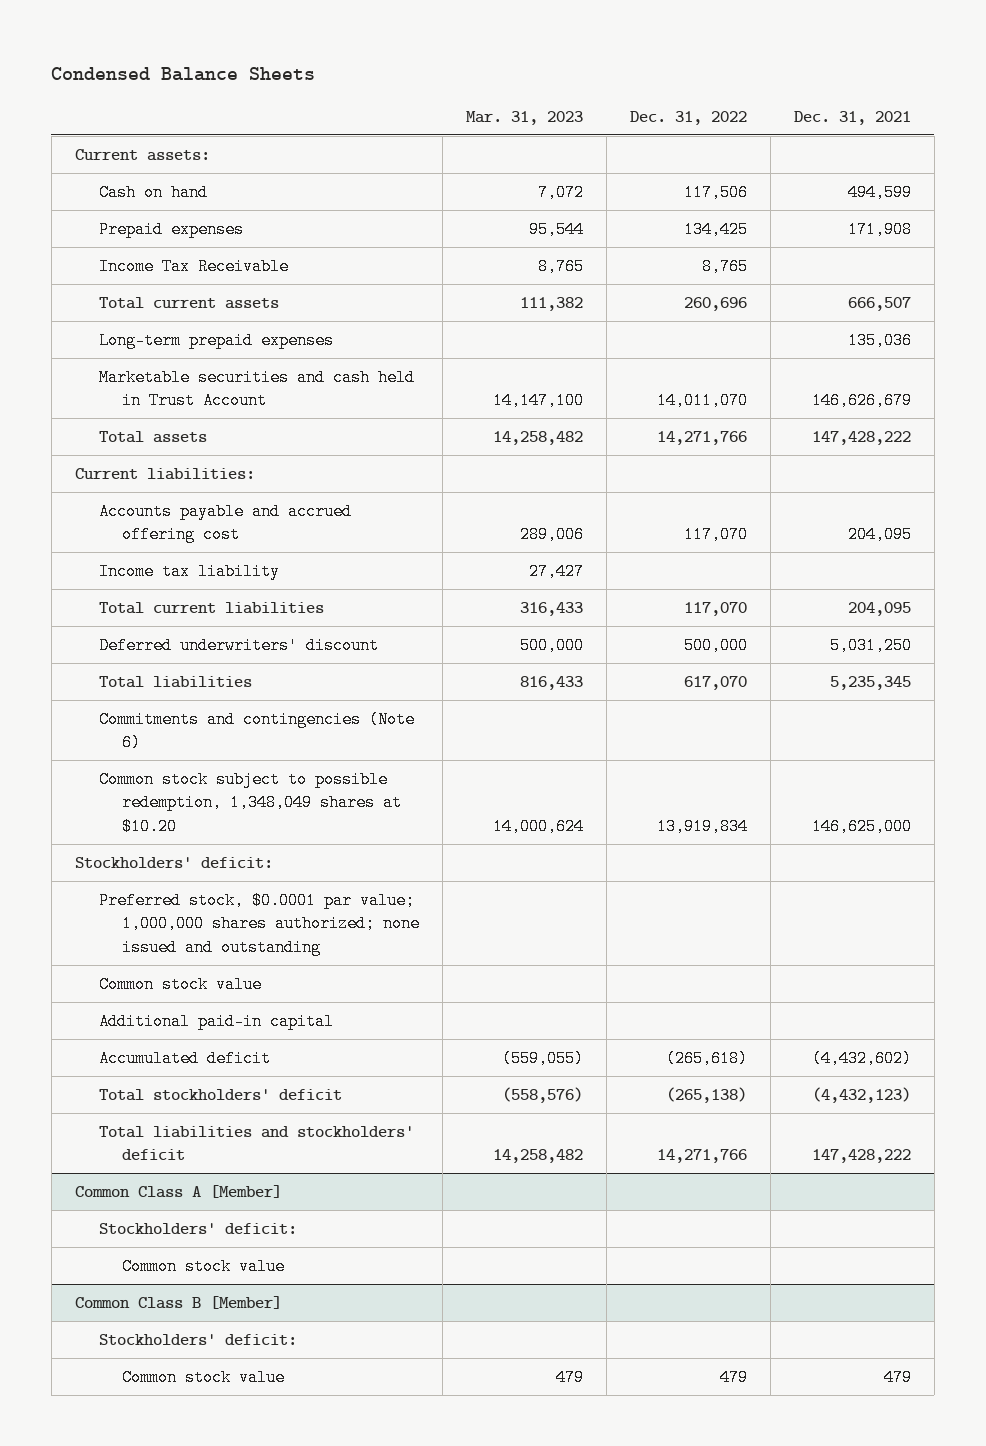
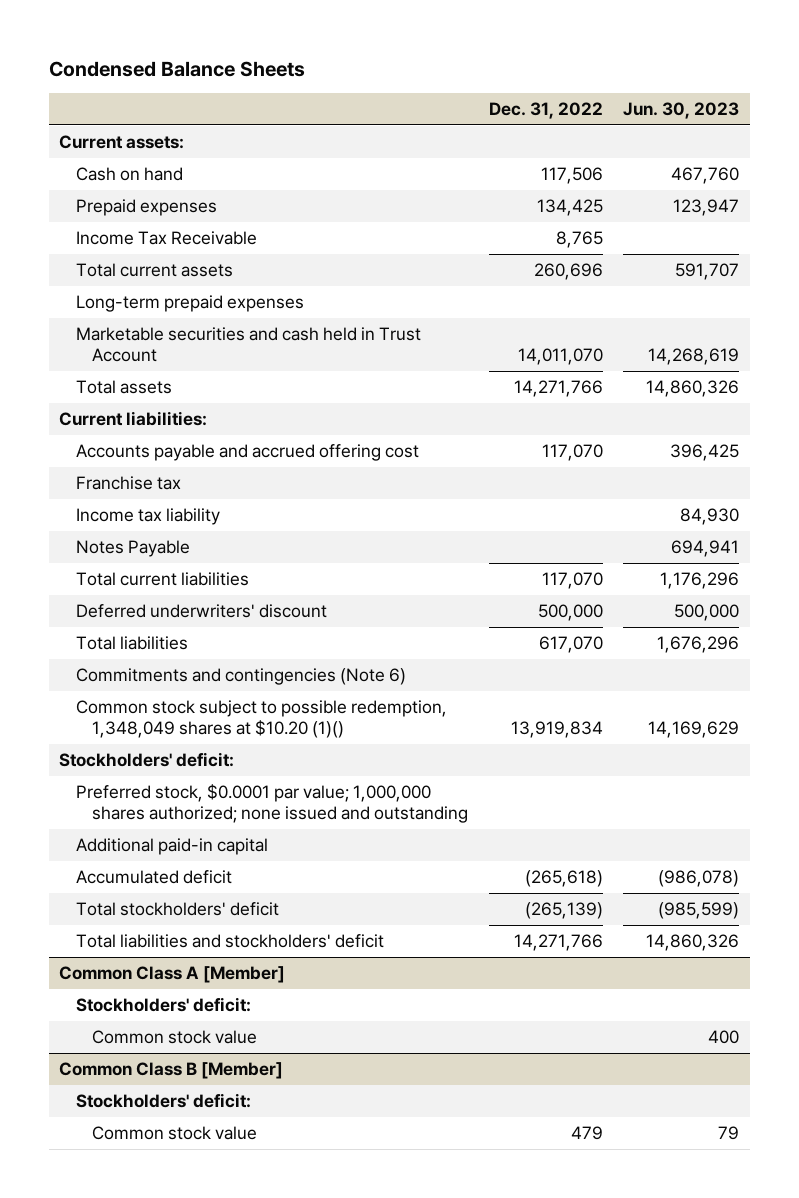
[466,110,584,125] Mar. 31, 2023 -> none
[793,110,911,125] Dec. 31, 2021 -> none
none -> [623,102,740,120] Jun. 30, 2023
none -> [75,475,181,490] Franchise tax
none -> [75,539,190,557] Notes Payable
[98,771,403,835] Common stock subject to possible redemption, 1,348,049 shares at $10.20 -> [75,699,447,739] Common stock subject to possible redemption, 1,348,049 shares at $10.20 (1)()
[98,976,262,994] Common stock value -> none
[665,1087,747,1104] (265,138) -> [524,901,603,919] (265,139)

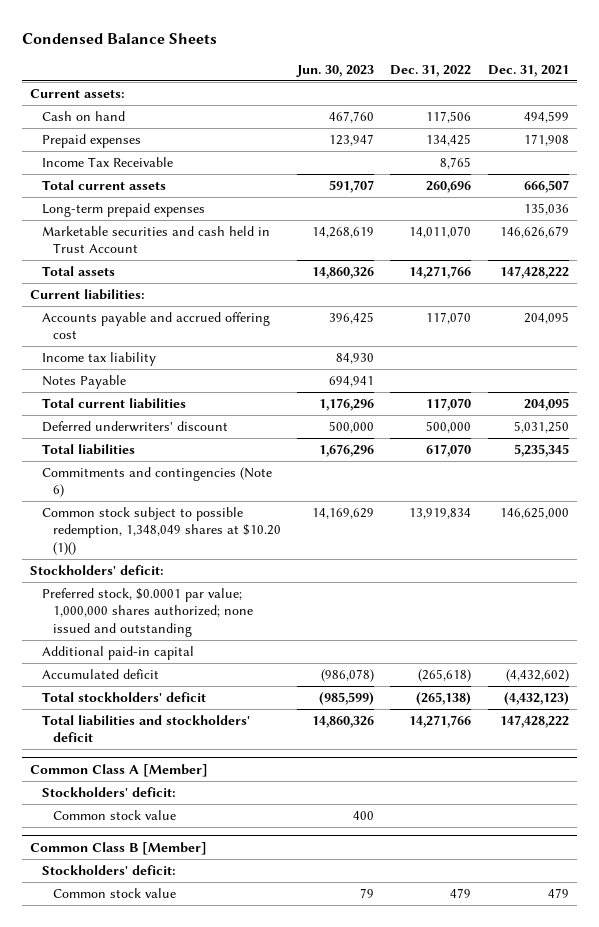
none -> [487,64,569,77] Dec. 31, 2021
[75,475,181,490] Franchise tax -> none
[524,901,603,919] (265,139) -> [416,691,472,705] (265,138)

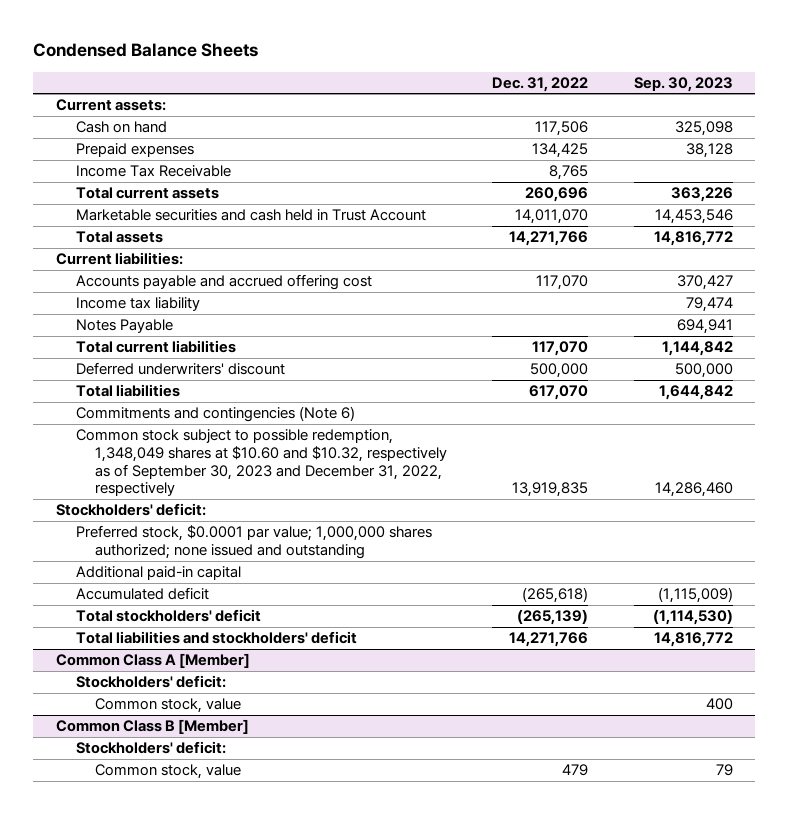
[296,64,375,77] Jun. 30, 2023 -> none
[487,64,569,77] Dec. 31, 2021 -> none
none -> [633,76,733,92] Sep. 30, 2023
[41,202,205,217] Long-term prepaid expenses -> none
[41,506,281,555] Common stock subject to possible redemption, 1,348,049 shares at $10.20 (1)() -> [75,429,448,497] Common stock subject to possible redemption, 1,348,049 shares at $10.60 and $10.32, respectively as of September 30, 2023 and December 31, 2022, respectively
[409,507,472,519] 13,919,834 -> [512,482,589,498] 13,919,835
[416,691,472,705] (265,138) -> [517,609,589,626] (265,139)
[52,809,176,820] Common stock value -> [95,698,242,714] Common stock, value
[52,887,176,898] Common stock value -> [95,764,242,780] Common stock, value

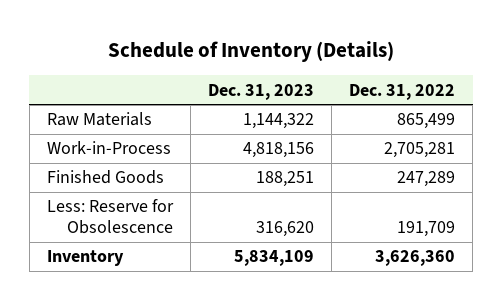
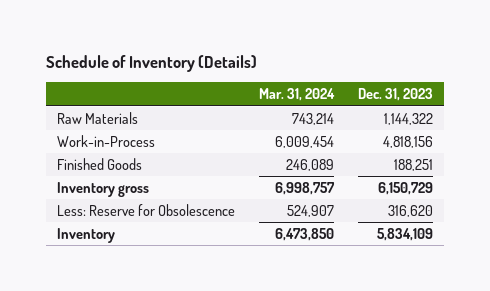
[349,83,456,100] Dec. 31, 2022 -> none
none -> [258,88,335,102] Mar. 31, 2024
none -> [57,181,150,197] Inventory gross

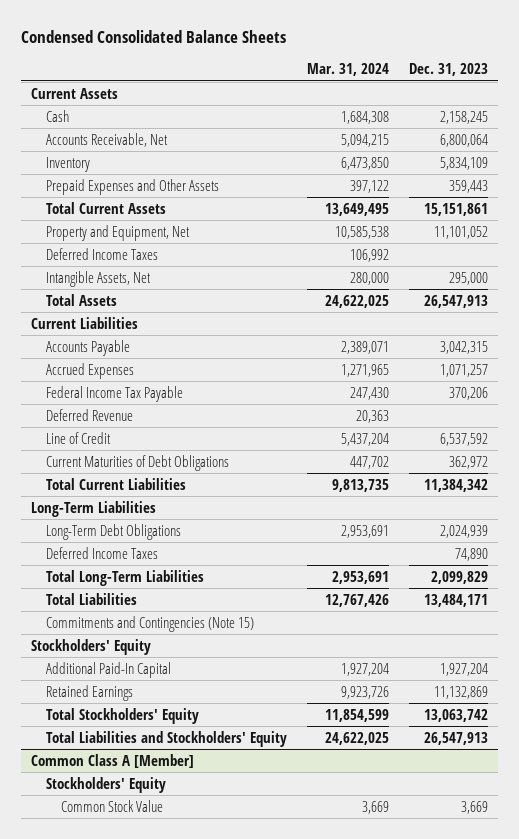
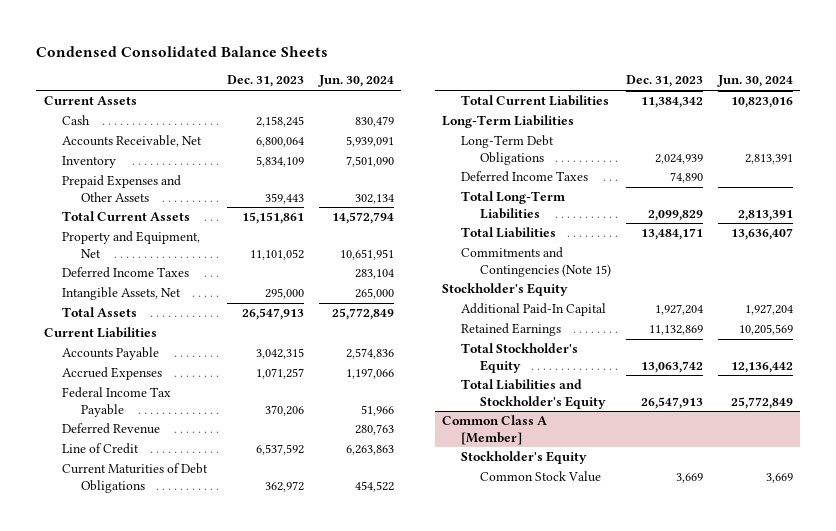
[307,63,390,77] Mar. 31, 2024 -> none
none -> [317,75,394,88] Jun. 30, 2024
[30,638,151,655] Stockholders' Equity -> [442,283,569,297] Stockholder's Equity
[45,707,199,724] Total Stockholders' Equity -> [460,343,578,373] Total Stockholder's Equity
[45,730,287,747] Total Liabilities and Stockholders' Equity -> [460,379,606,409] Total Liabilities and Stockholder's Equity
[45,776,166,793] Stockholders' Equity -> [460,451,587,465] Stockholder's Equity

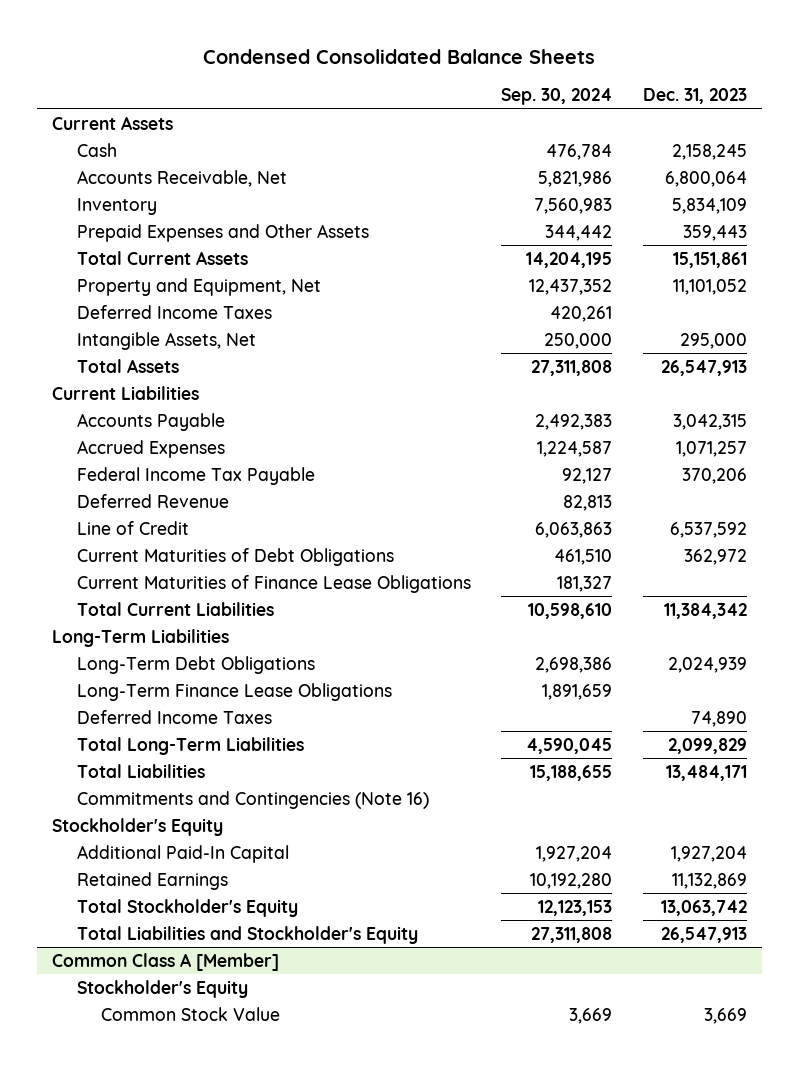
[317,75,394,88] Jun. 30, 2024 -> none
none -> [501,88,613,106] Sep. 30, 2024
none -> [76,574,471,593] Current Maturities of Finance Lease Obligations
none -> [76,682,392,701] Long-Term Finance Lease Obligations
[460,247,611,277] Commitments and Contingencies (Note 15) -> [76,790,429,809] Commitments and Contingencies (Note 16)

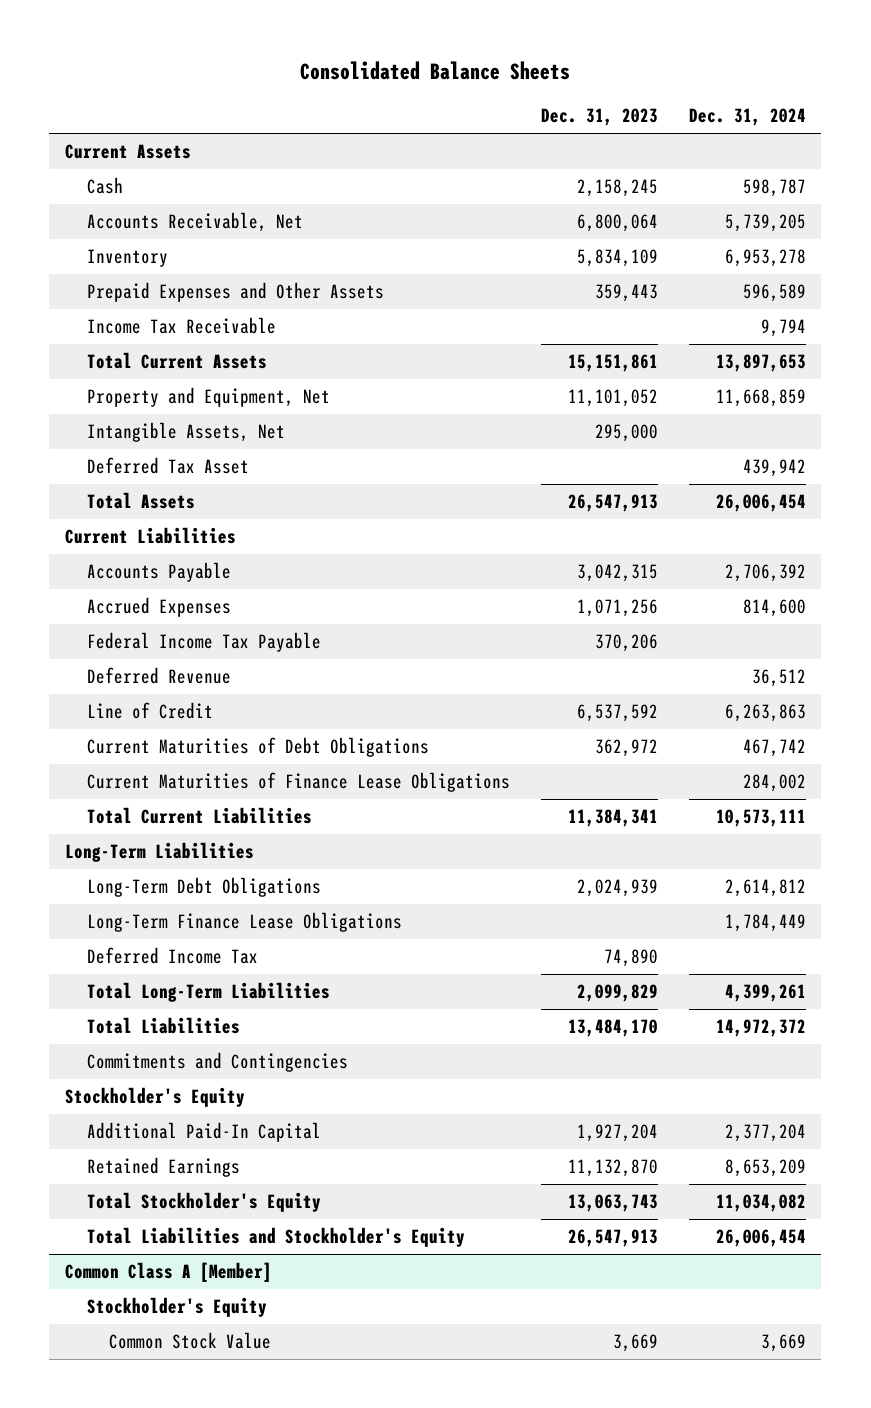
[203,48,596,64] Condensed Consolidated Balance Sheets -> [300,61,571,81] Consolidated Balance Sheets
[501,88,613,106] Sep. 30, 2024 -> none
none -> [688,108,806,127] Dec. 31, 2024
none -> [86,317,276,335] Income Tax Receivable
[76,304,272,319] Deferred Income Taxes -> none
none -> [86,457,249,475] Deferred Tax Asset
[675,440,747,457] 1,071,257 -> [576,599,658,618] 1,071,256
[663,602,747,619] 11,384,342 -> [567,809,658,828] 11,384,341
[76,709,272,724] Deferred Income Taxes -> [86,947,258,965] Deferred Income Tax
[665,764,747,781] 13,484,171 -> [567,1019,658,1038] 13,484,170
[76,790,429,809] Commitments and Contingencies (Note 16) -> [86,1052,348,1073] Commitments and Contingencies
[671,872,747,889] 11,132,869 -> [567,1159,658,1178] 11,132,870
[660,899,747,916] 13,063,742 -> [567,1194,658,1213] 13,063,743

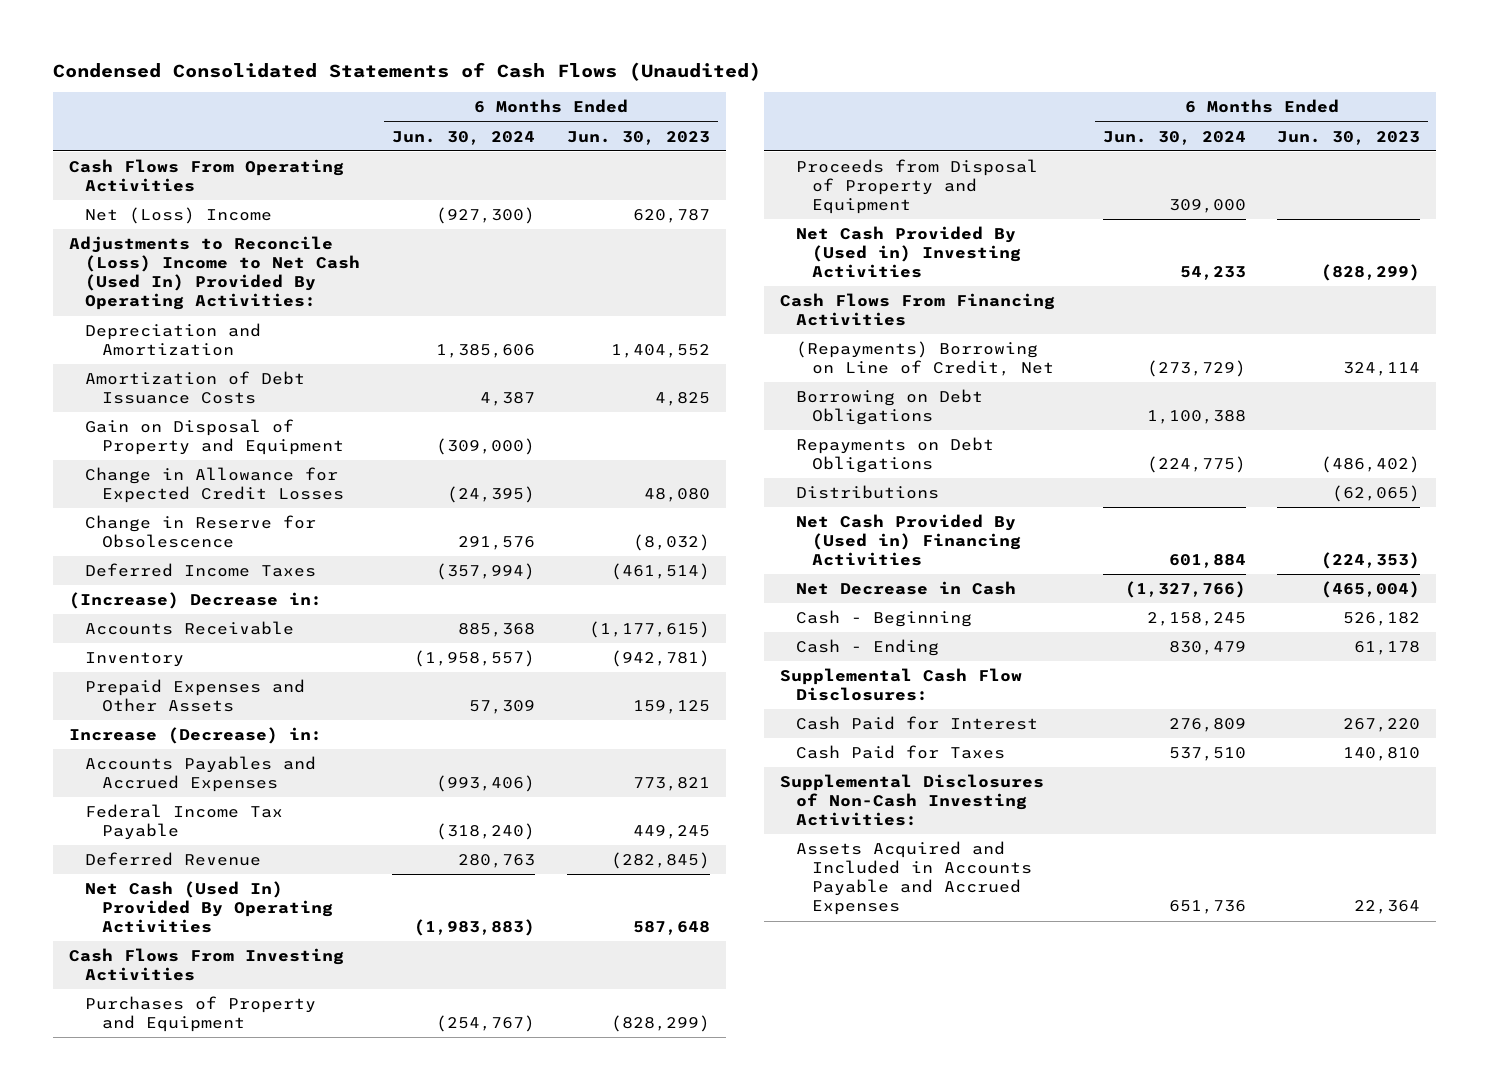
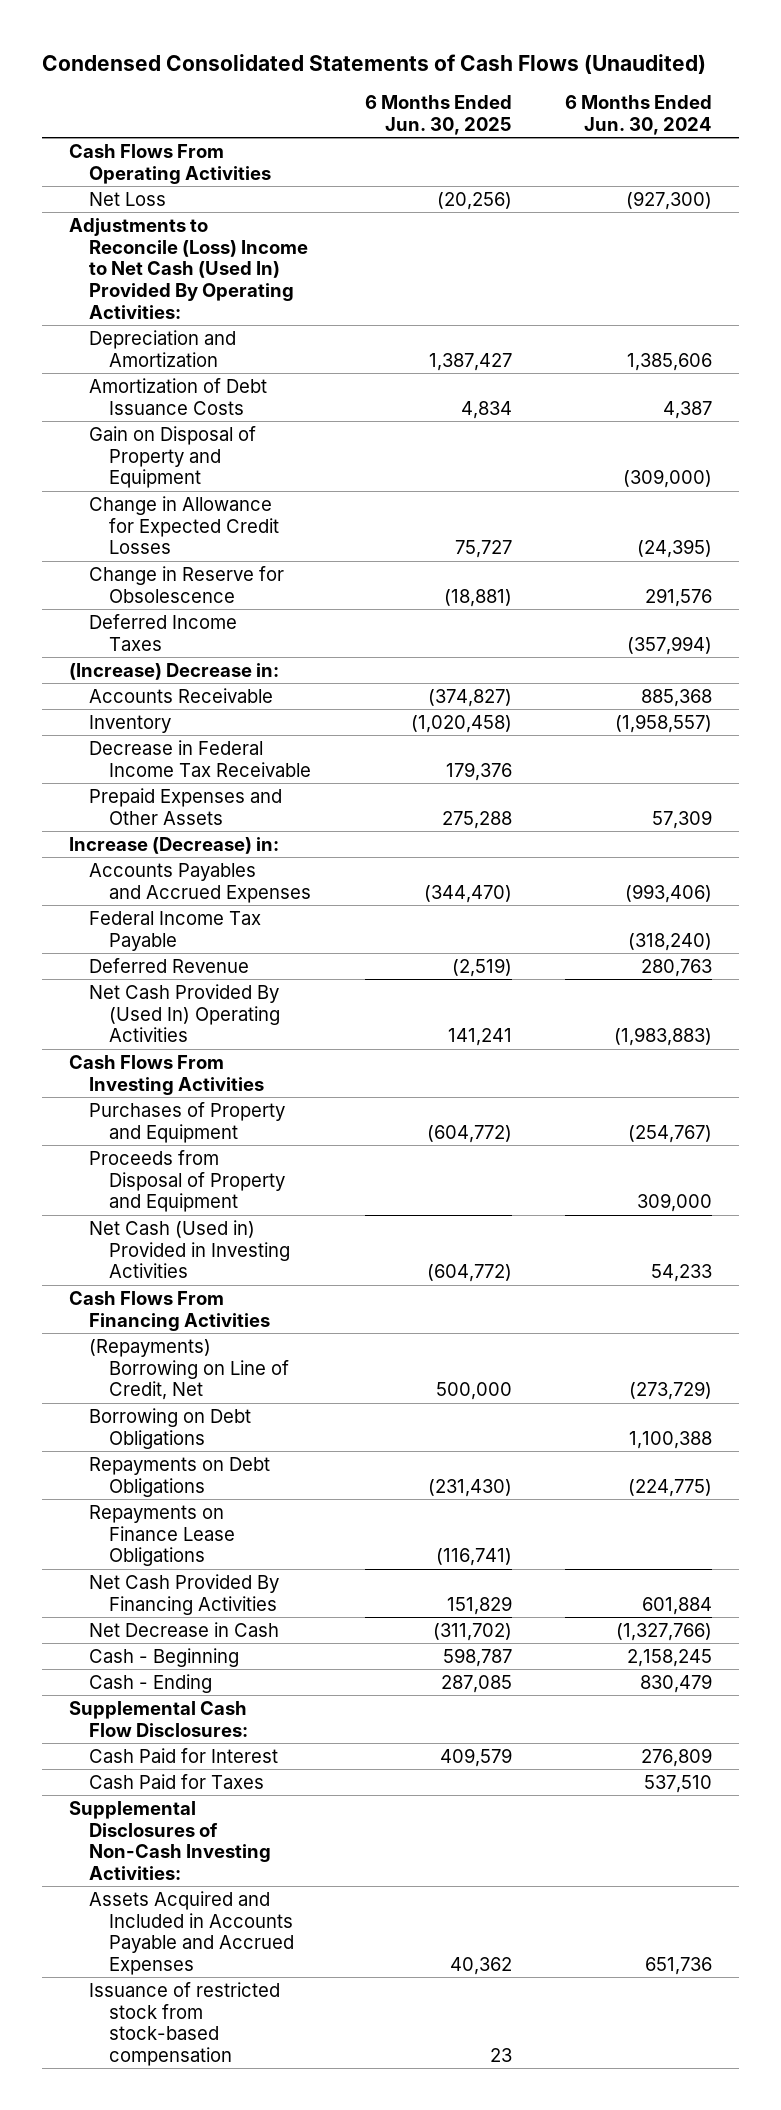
[566,130,710,145] Jun. 30, 2023 -> none
none -> [364,95,512,136] 6 Months Ended Jun. 30, 2025
[85,207,273,225] Net (Loss) Income -> [89,191,167,206] Net Loss
none -> [89,739,312,777] Decrease in Federal Income Tax Receivable
[85,881,333,934] Net Cash (Used In) Provided By Operating Activities -> [89,983,281,1043] Net Cash Provided By (Used In) Operating Activities
[795,226,1022,279] Net Cash Provided By (Used in) Investing Activities -> [89,1219,291,1279] Net Cash (Used in) Provided in Investing Activities
[795,485,939,500] Distributions -> none
none -> [89,1504,236,1567] Repayments on Finance Lease Obligations
[795,514,1022,567] Net Cash Provided By (Used in) Financing Activities -> [89,1573,280,1615] Net Cash Provided By Financing Activities
none -> [89,1981,281,2066] Issuance of restricted stock from stock-based compensation

